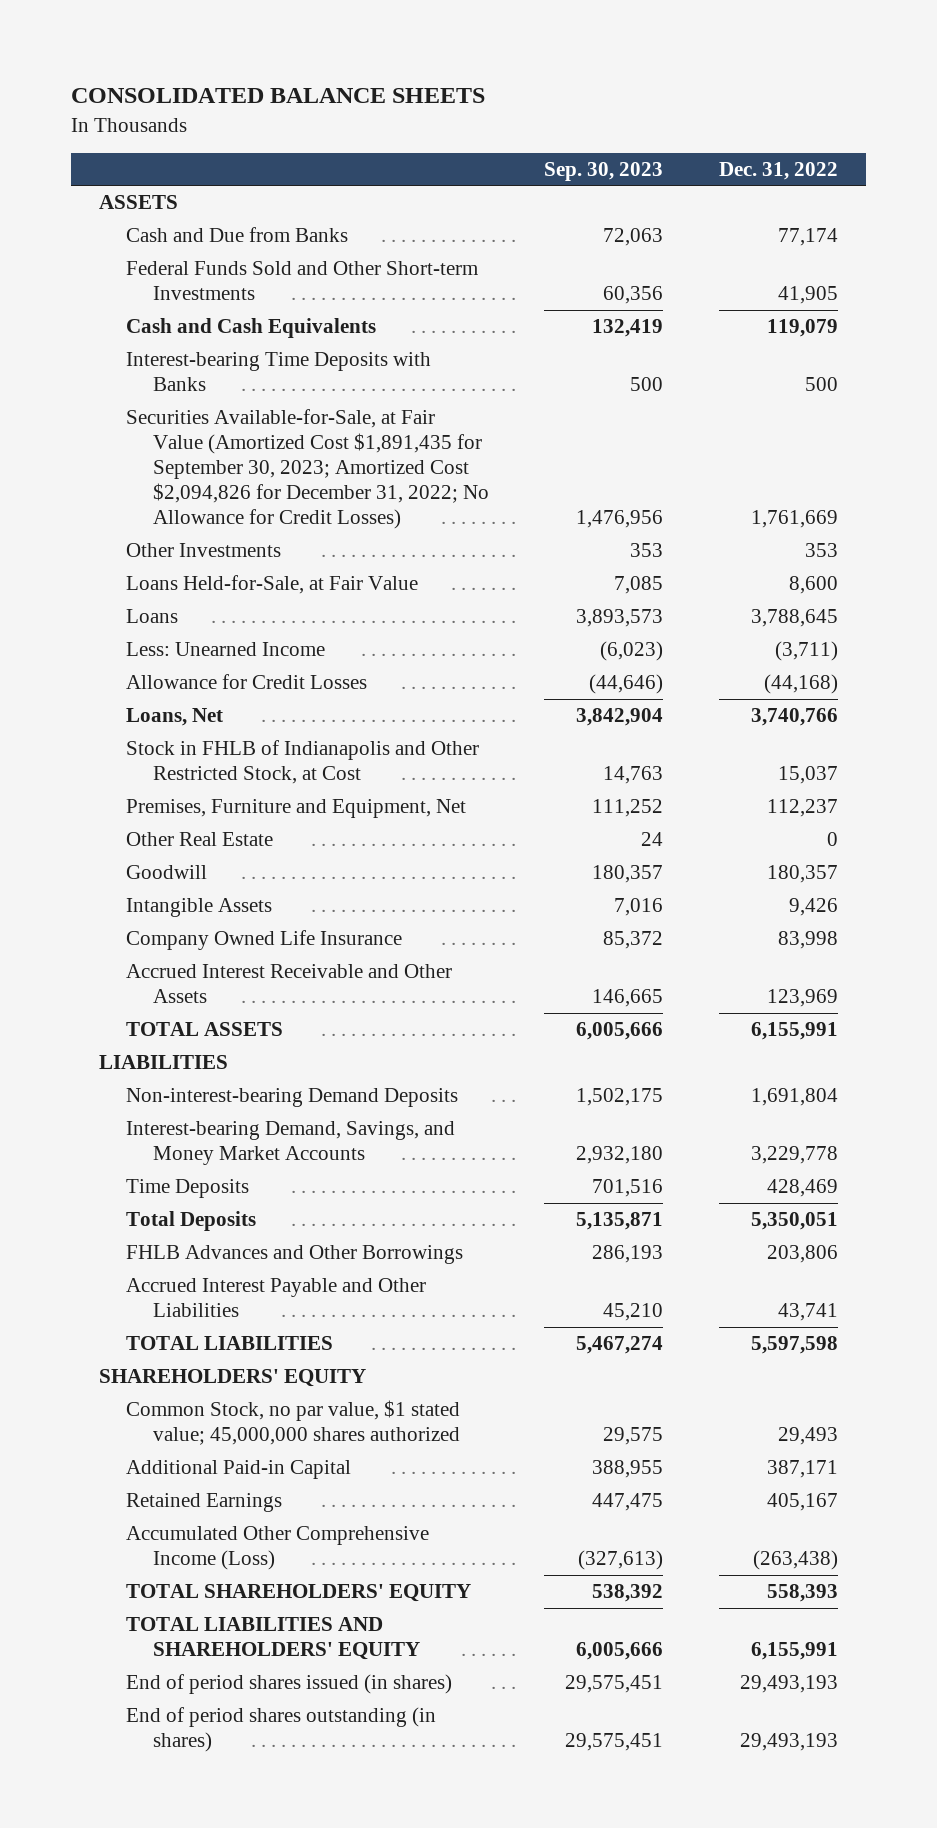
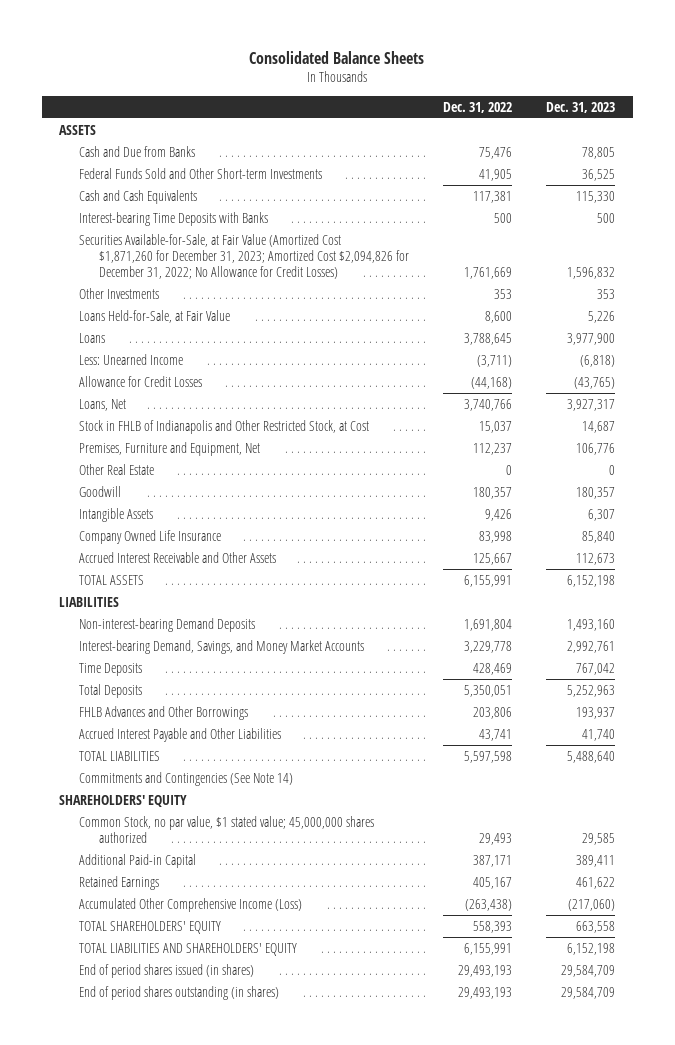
[70,88,485,104] CONSOLIDATED BALANCE SHEETS -> [249,50,425,64] Consolidated Balance Sheets
[544,161,664,181] Sep. 30, 2023 -> none
none -> [546,101,616,113] Dec. 31, 2023
[777,228,838,247] 77,174 -> [479,146,513,159] 75,476
[766,319,838,338] 119,079 -> [473,190,513,203] 117,381
[125,409,489,530] Securities Available-for-Sale, at Fair Value (Amortized Cost $1,891,435 for September 30, 2023; Amortized Cost $2,094,826 for December 31, 2022; No Allowance for Credit Losses) -> [79,233,409,280] Securities Available-for-Sale, at Fair Value (Amortized Cost $1,871,260 for December 31, 2023; Amortized Cost $2,094,826 for December 31, 2022; No Allowance for Credit Losses)
[766,989,838,1008] 123,969 -> [473,552,513,565] 125,667
none -> [79,771,294,786] Commitments and Contingencies (See Note 14)

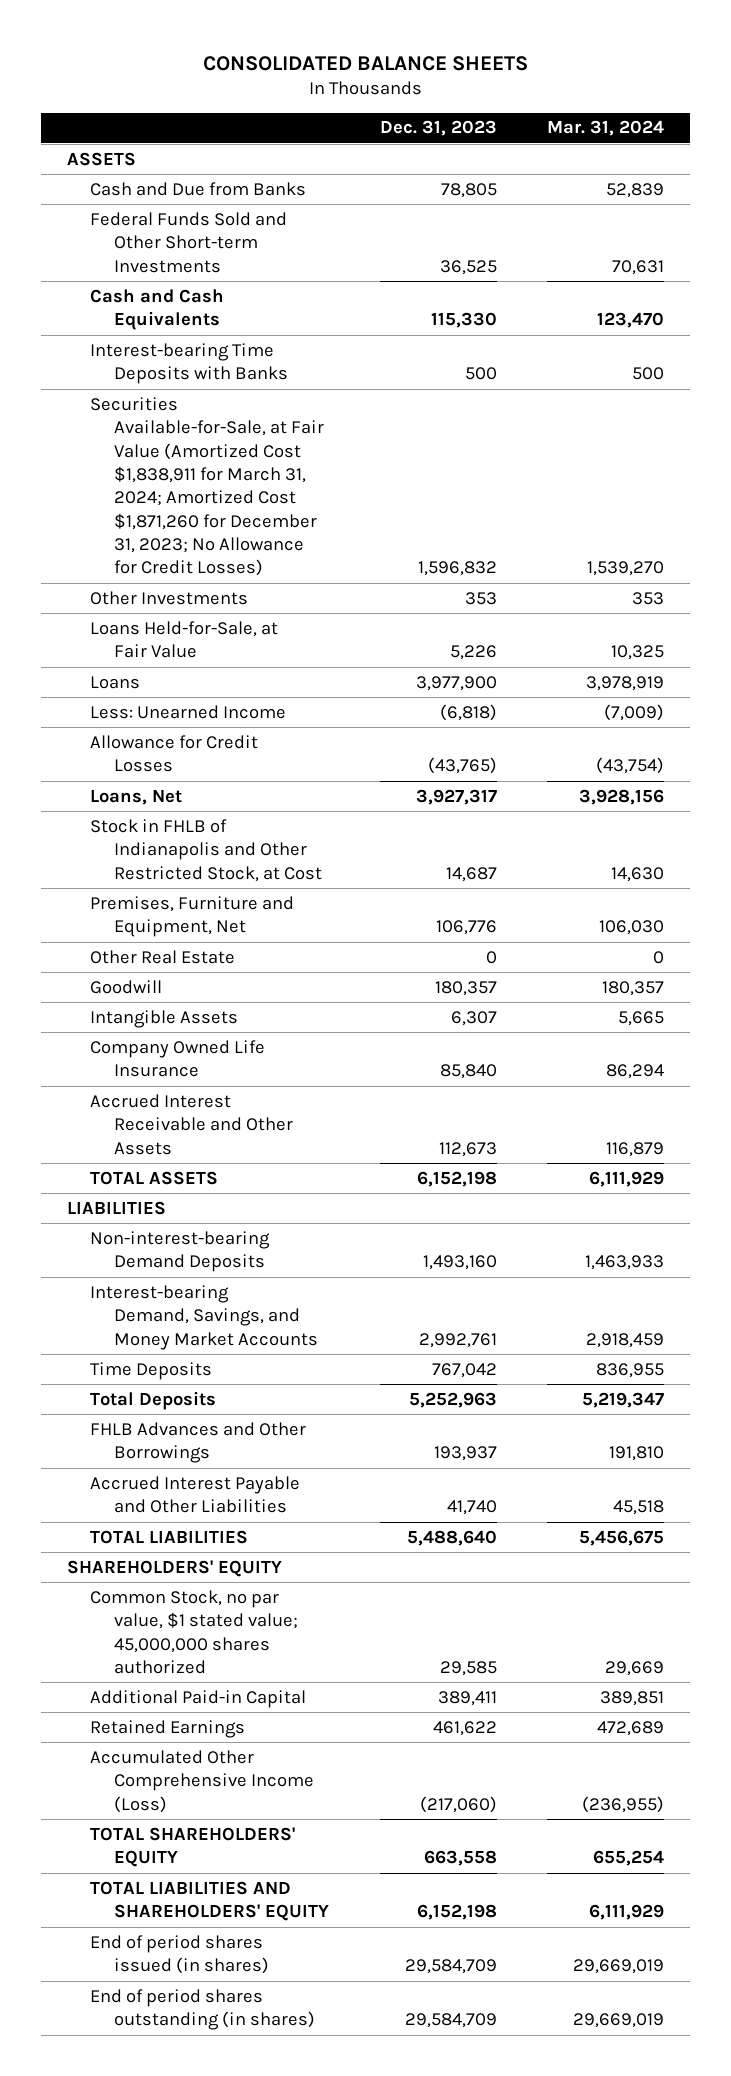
[249,50,425,64] Consolidated Balance Sheets -> [202,55,528,71] CONSOLIDATED BALANCE SHEETS
[443,101,513,113] Dec. 31, 2022 -> none
none -> [547,120,665,137] Mar. 31, 2024
[79,233,409,280] Securities Available-for-Sale, at Fair Value (Amortized Cost $1,871,260 for December 31, 2023; Amortized Cost $2,094,826 for December 31, 2022; No Allowance for Credit Losses) -> [90,396,324,577] Securities Available-for-Sale, at Fair Value (Amortized Cost $1,838,911 for March 31, 2024; Amortized Cost $1,871,260 for December 31, 2023; No Allowance for Credit Losses)
[79,771,294,786] Commitments and Contingencies (See Note 14) -> none

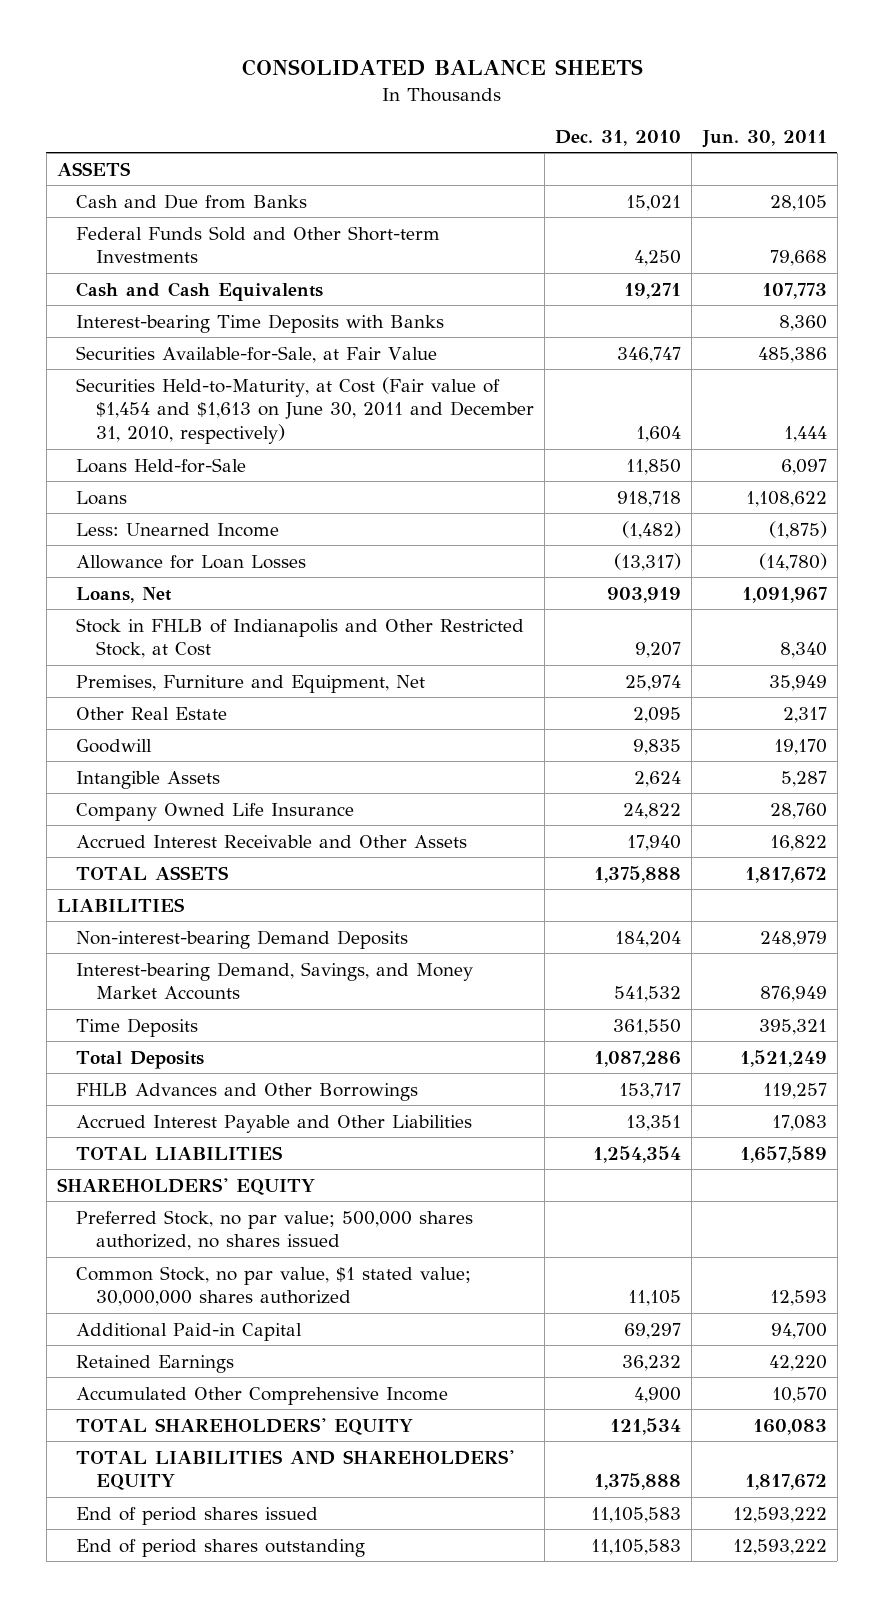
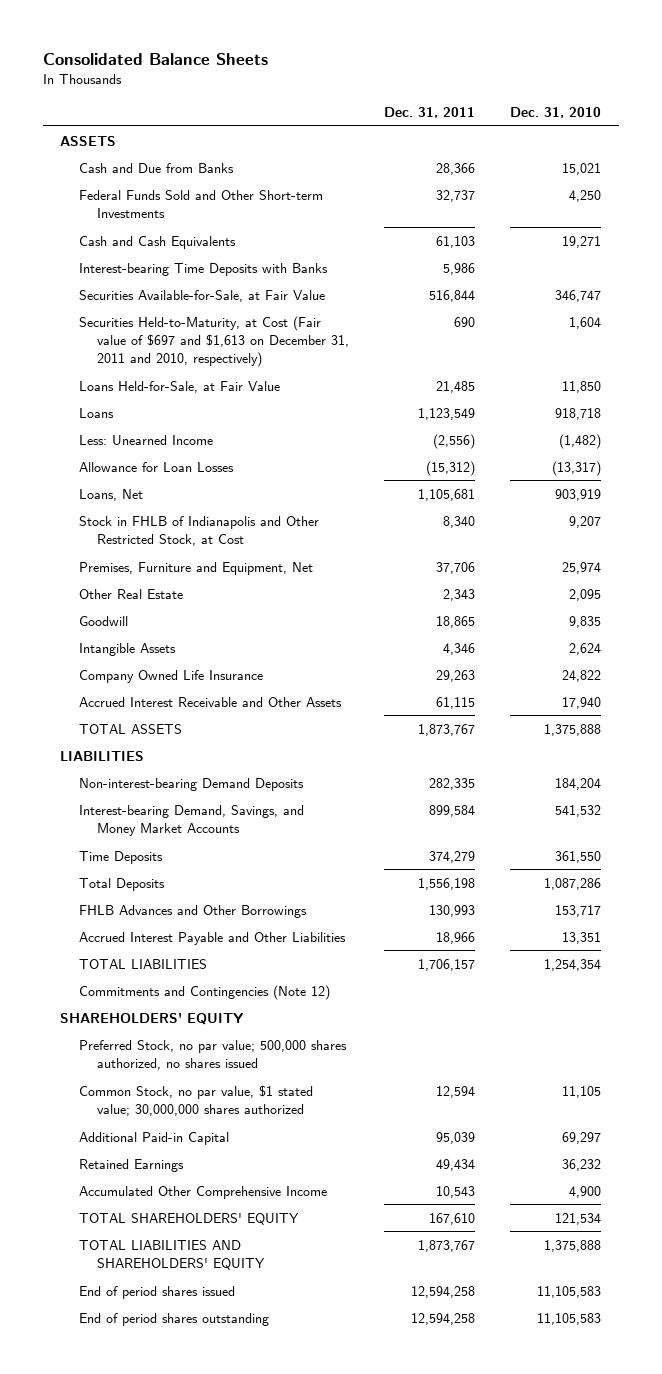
[241,59,643,77] CONSOLIDATED BALANCE SHEETS -> [42,52,268,65] Consolidated Balance Sheets
[701,129,827,148] Jun. 30, 2011 -> none
none -> [384,106,476,118] Dec. 31, 2011
[76,376,534,445] Securities Held-to-Maturity, at Cost (Fair value of $1,454 and $1,613 on June 30, 2011 and December 31, 2010, respectively) -> [78,315,349,368] Securities Held-to-Maturity, at Cost (Fair value of $697 and $1,613 on December 31, 2011 and 2010, respectively)
[76,457,247,473] Loans Held-for-Sale -> [78,380,280,393] Loans Held-for-Sale, at Fair Value
none -> [78,984,330,1000] Commitments and Contingencies (Note 12)

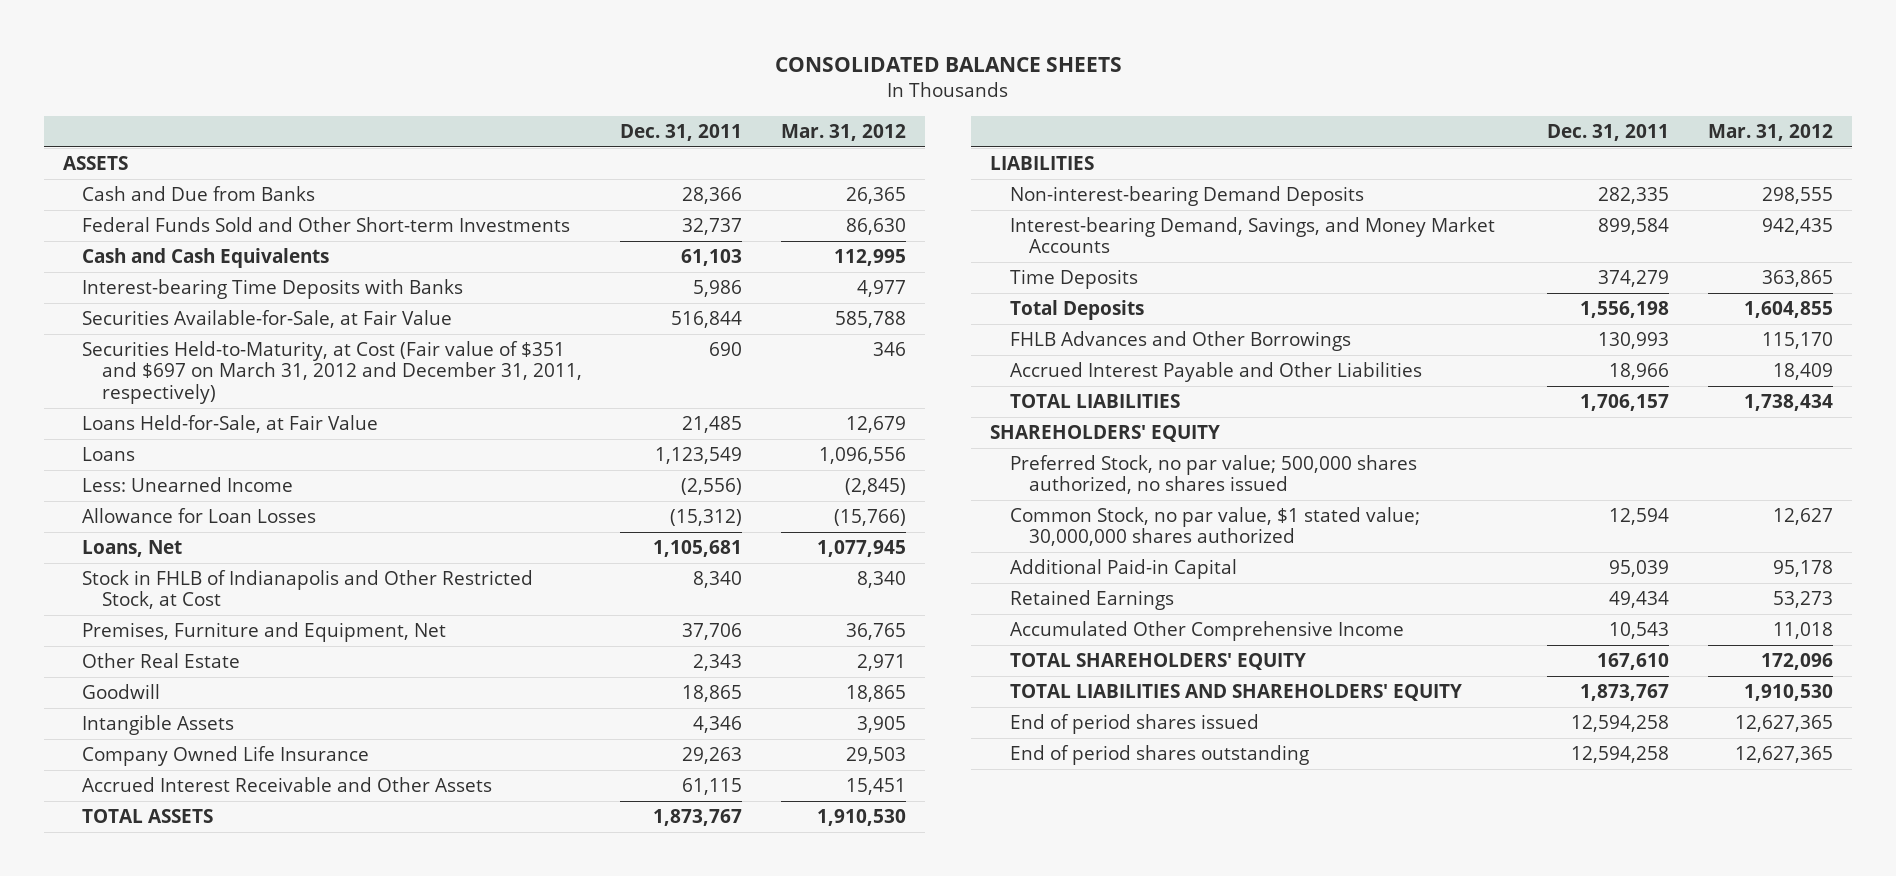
[42,52,268,65] Consolidated Balance Sheets -> [775,57,1123,73] CONSOLIDATED BALANCE SHEETS
[510,106,602,118] Dec. 31, 2010 -> none
none -> [780,123,906,141] Mar. 31, 2012
[78,315,349,368] Securities Held-to-Maturity, at Cost (Fair value of $697 and $1,613 on December 31, 2011 and 2010, respectively) -> [82,341,582,404] Securities Held-to-Maturity, at Cost (Fair value of $351 and $697 on March 31, 2012 and December 31, 2011, respectively)
[78,984,330,1000] Commitments and Contingencies (Note 12) -> none

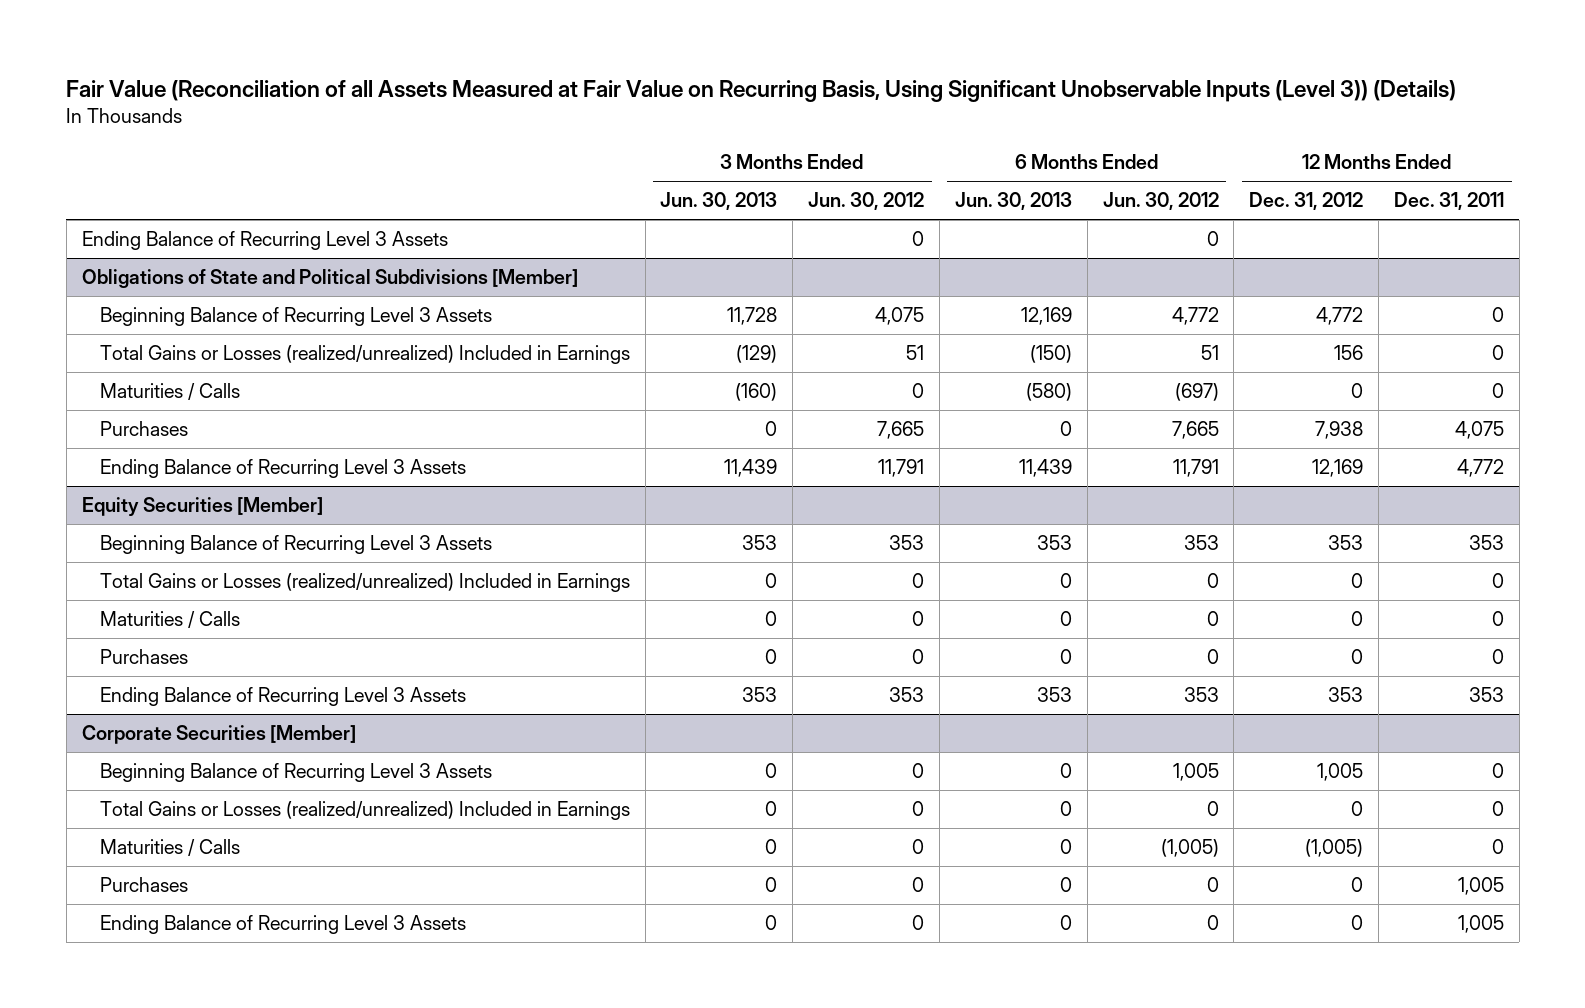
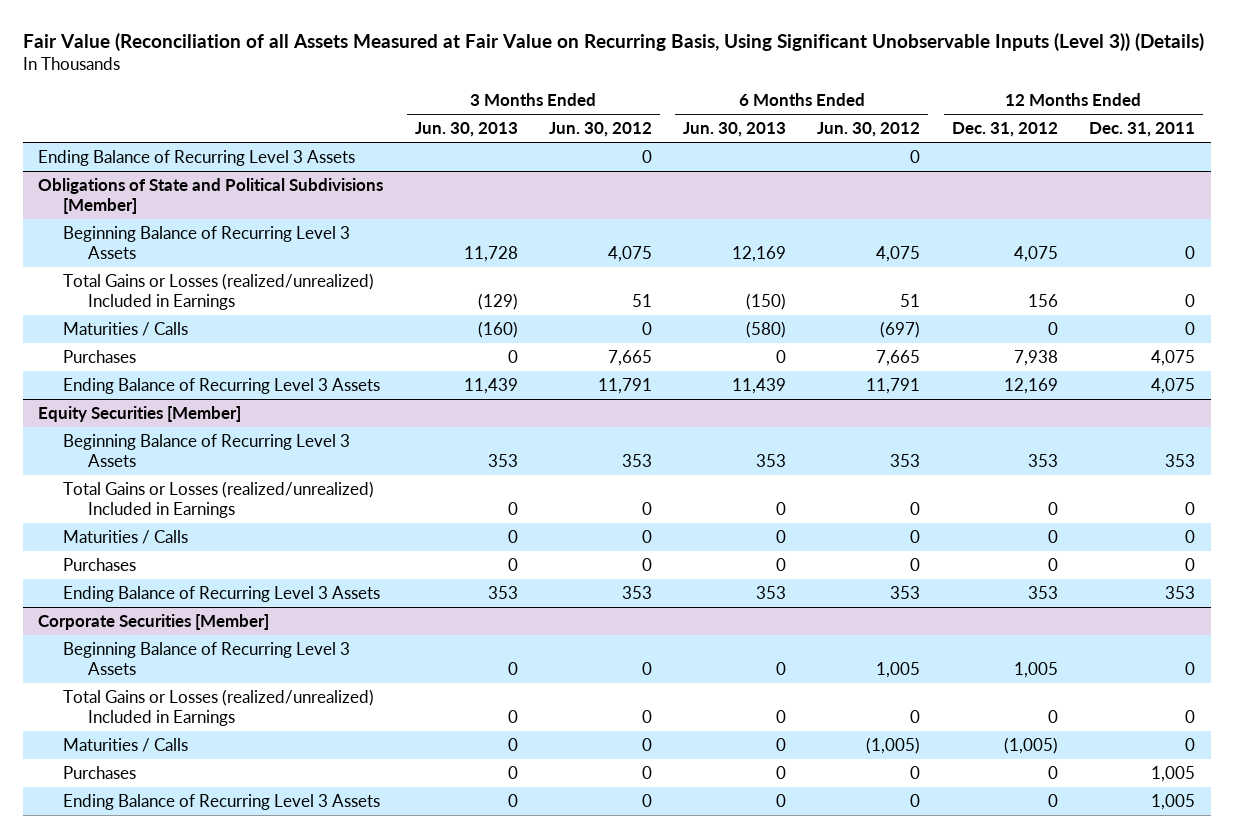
[1171,307,1219,326] 4,772 -> [876,245,921,262] 4,075
[1316,307,1364,326] 4,772 -> [1013,245,1058,262] 4,075
[1456,459,1504,478] 4,772 -> [1150,377,1195,394] 4,075

